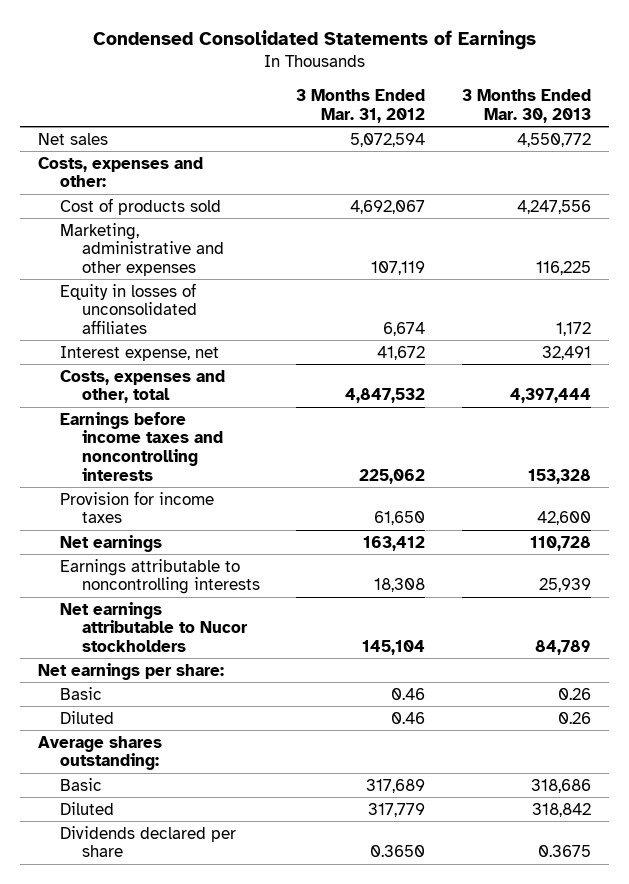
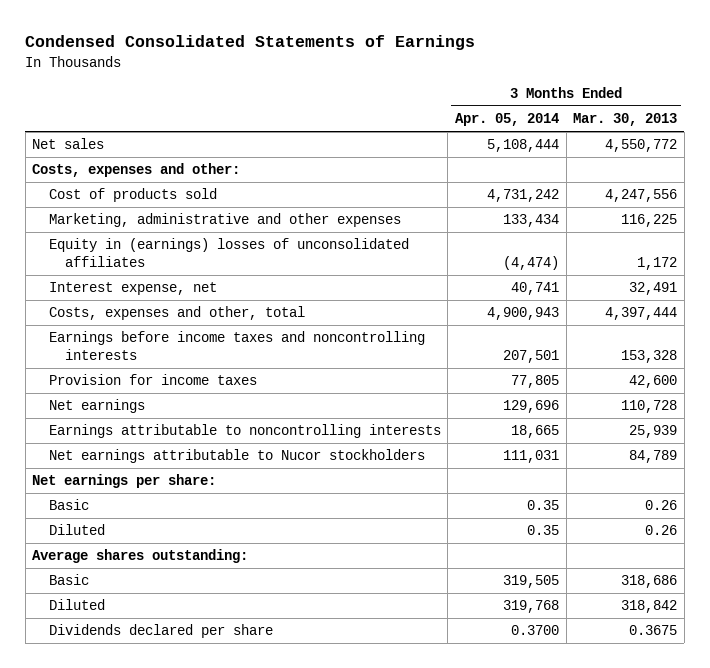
[296,89,426,123] 3 Months Ended Mar. 31, 2012 -> none
none -> [454,113,559,127] Apr. 05, 2014
[59,282,197,335] Equity in losses of unconsolidated affiliates -> [48,238,409,267] Equity in (earnings) losses of unconsolidated affiliates

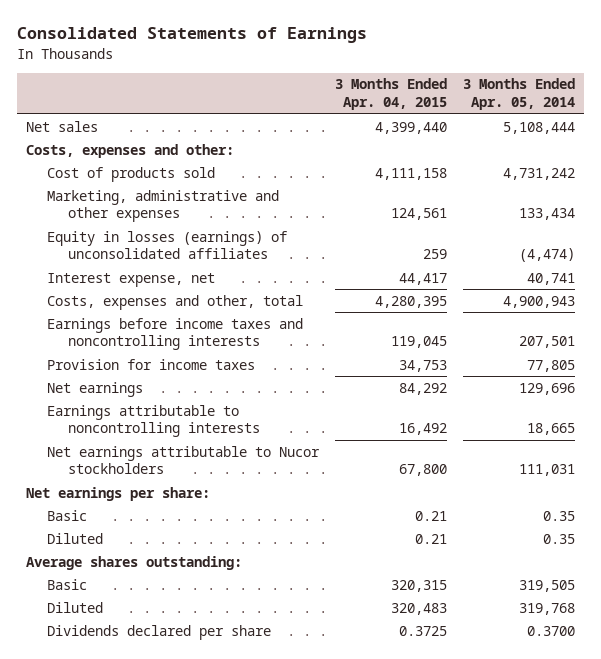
[25,35,476,51] Condensed Consolidated Statements of Earnings -> [17,27,368,44] Consolidated Statements of Earnings
[573,113,678,127] Mar. 30, 2013 -> none
none -> [335,78,448,111] 3 Months Ended Apr. 04, 2015
[48,238,409,267] Equity in (earnings) losses of unconsolidated affiliates -> [46,230,287,260] Equity in losses (earnings) of unconsolidated affiliates

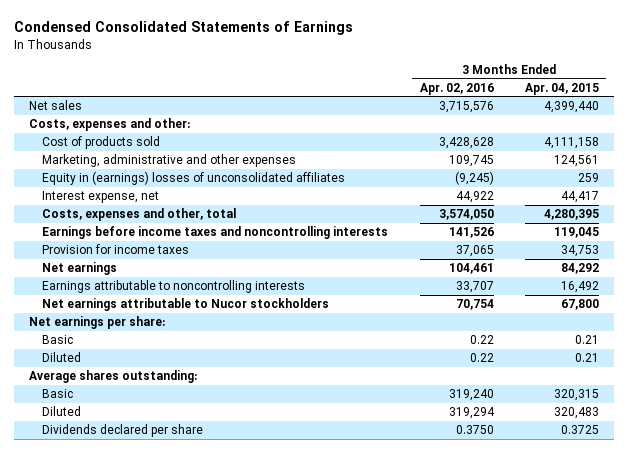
[17,27,368,44] Consolidated Statements of Earnings -> [13,21,353,36] Condensed Consolidated Statements of Earnings
[463,78,576,111] 3 Months Ended Apr. 05, 2014 -> none
none -> [419,82,494,95] Apr. 02, 2016
[46,230,287,260] Equity in losses (earnings) of unconsolidated affiliates -> [42,171,346,186] Equity in (earnings) losses of unconsolidated affiliates

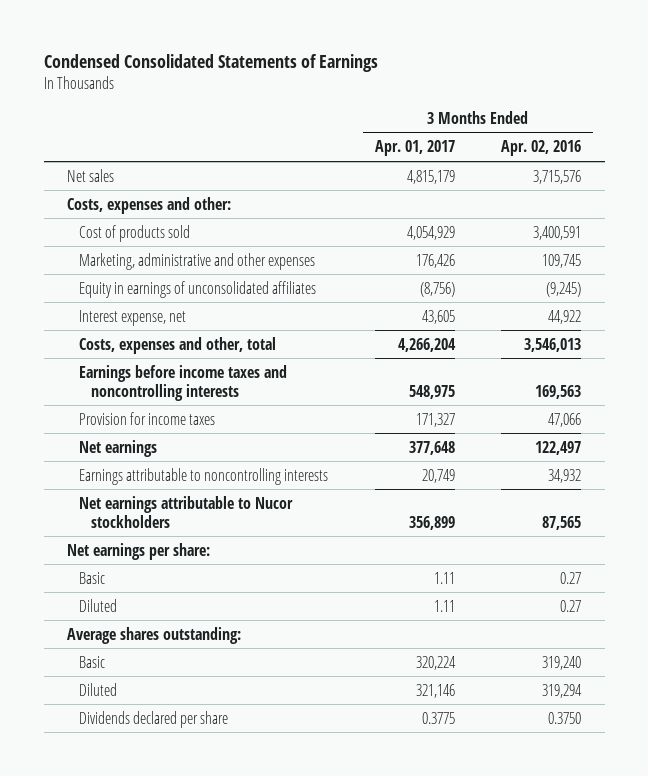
[524,82,599,95] Apr. 04, 2015 -> none
none -> [374,140,455,157] Apr. 01, 2017
[438,137,494,150] 3,428,628 -> [533,225,582,240] 3,400,591
[42,171,346,186] Equity in (earnings) losses of unconsolidated affiliates -> [78,280,316,298] Equity in earnings of unconsolidated affiliates
[438,209,494,221] 3,574,050 -> [524,337,582,352] 3,546,013
[448,227,494,239] 141,526 -> [535,384,582,399] 169,563
[455,245,494,258] 37,065 -> [548,412,582,427] 47,066
[448,263,494,275] 104,461 -> [535,440,582,455] 122,497
[455,281,494,294] 33,707 -> [548,468,582,483] 34,932
[455,299,494,311] 70,754 -> [542,515,582,530] 87,565
[469,335,494,345] 0.22 -> [560,571,582,584] 0.27
[469,353,494,363] 0.22 -> [560,599,582,612] 0.27

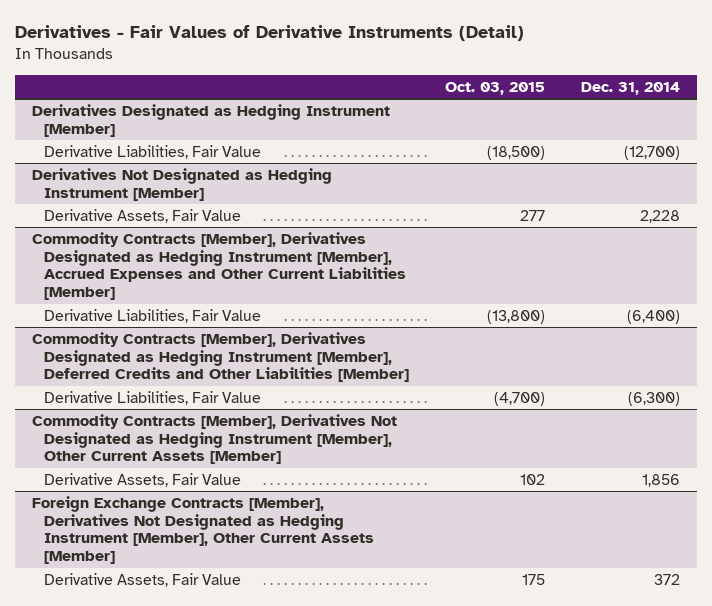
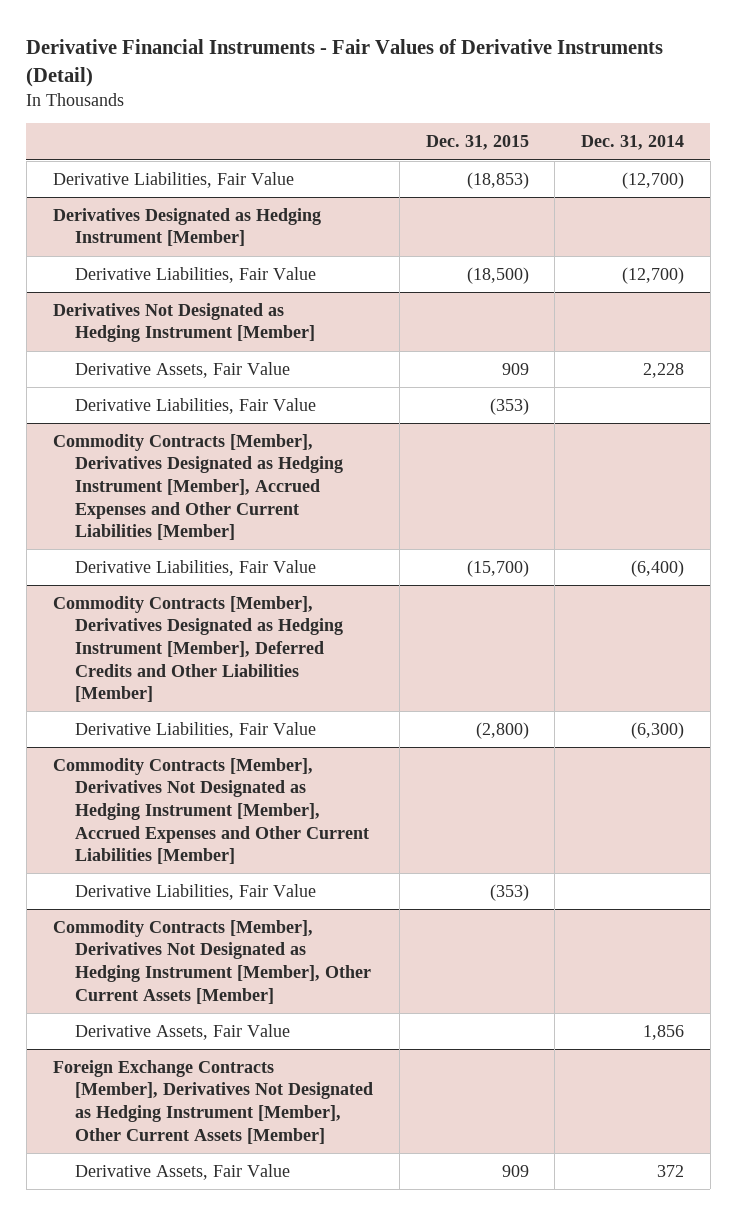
[14,25,524,42] Derivatives - Fair Values of Derivative Instruments (Detail) -> [26,39,664,87] Derivative Financial Instruments - Fair Values of Derivative Instruments (Detail)
[444,81,545,95] Oct. 03, 2015 -> none
none -> [425,135,529,151] Dec. 31, 2015
none -> [52,171,294,188] Derivative Liabilities, Fair Value
none -> [75,397,317,414] Derivative Liabilities, Fair Value
none -> [52,757,370,865] Commodity Contracts [Member], Derivatives Not Designated as Hedging Instrument [Member], Accrued Expenses and Other Current Liabilities [Member]
none -> [75,883,317,900] Derivative Liabilities, Fair Value

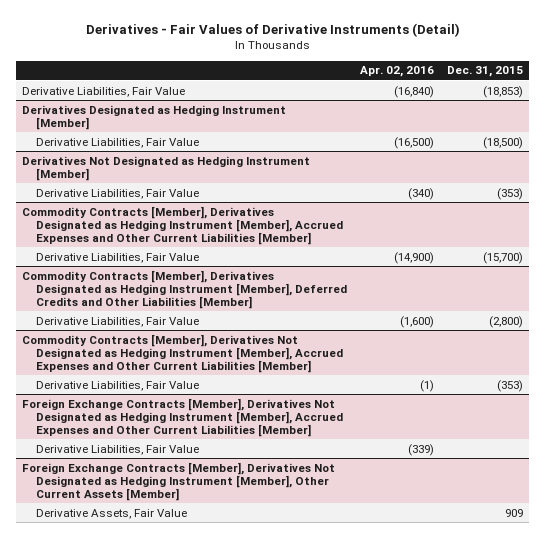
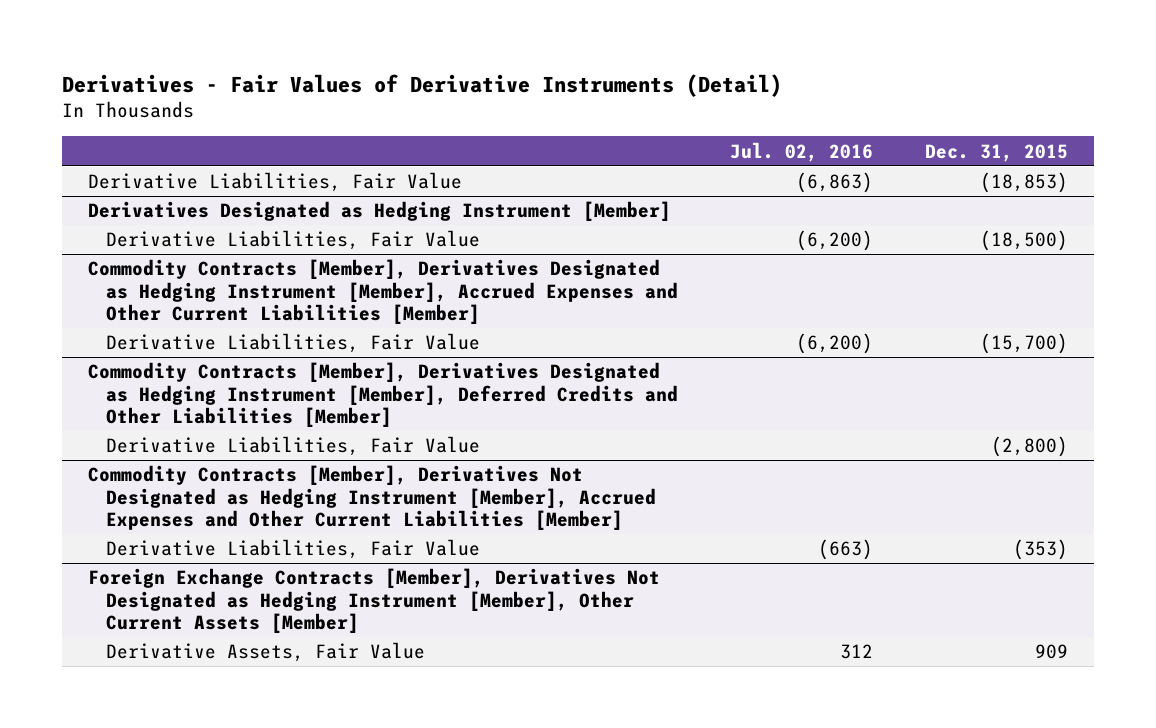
[360,66,435,78] Apr. 02, 2016 -> none
none -> [729,141,873,162] Jul. 02, 2016
[22,155,311,181] Derivatives Not Designated as Hedging Instrument [Member] -> none
[36,188,200,199] Derivative Liabilities, Fair Value -> none
[22,397,344,437] Foreign Exchange Contracts [Member], Derivatives Not Designated as Hedging Instrument [Member], Accrued Expenses and Other Current Liabilities [Member] -> none
[36,444,200,455] Derivative Liabilities, Fair Value -> none

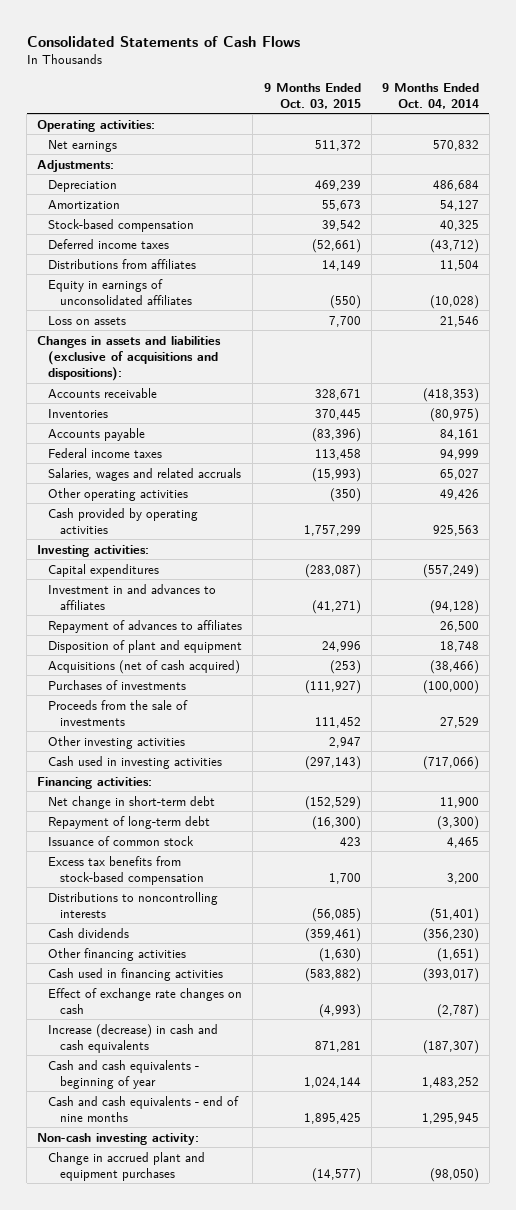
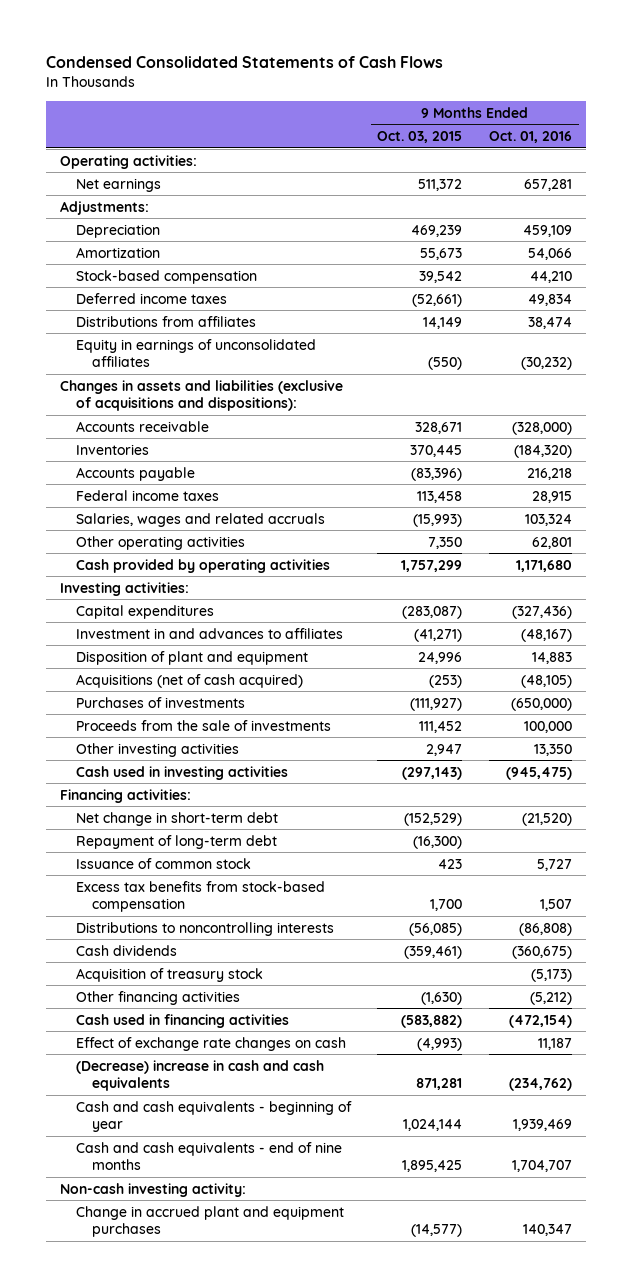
[26,35,300,47] Consolidated Statements of Cash Flows -> [46,56,444,69] Condensed Consolidated Statements of Cash Flows
[381,82,479,109] 9 Months Ended Oct. 04, 2014 -> none
none -> [489,130,573,143] Oct. 01, 2016
[48,315,127,325] Loss on assets -> none
[329,487,361,502] (350) -> [428,536,463,549] 7,350
[48,619,243,633] Repayment of advances to affiliates -> none
none -> [75,967,263,982] Acquisition of treasury stock
[48,1023,219,1053] Increase (decrease) in cash and cash equivalents -> [75,1059,324,1092] (Decrease) increase in cash and cash equivalents

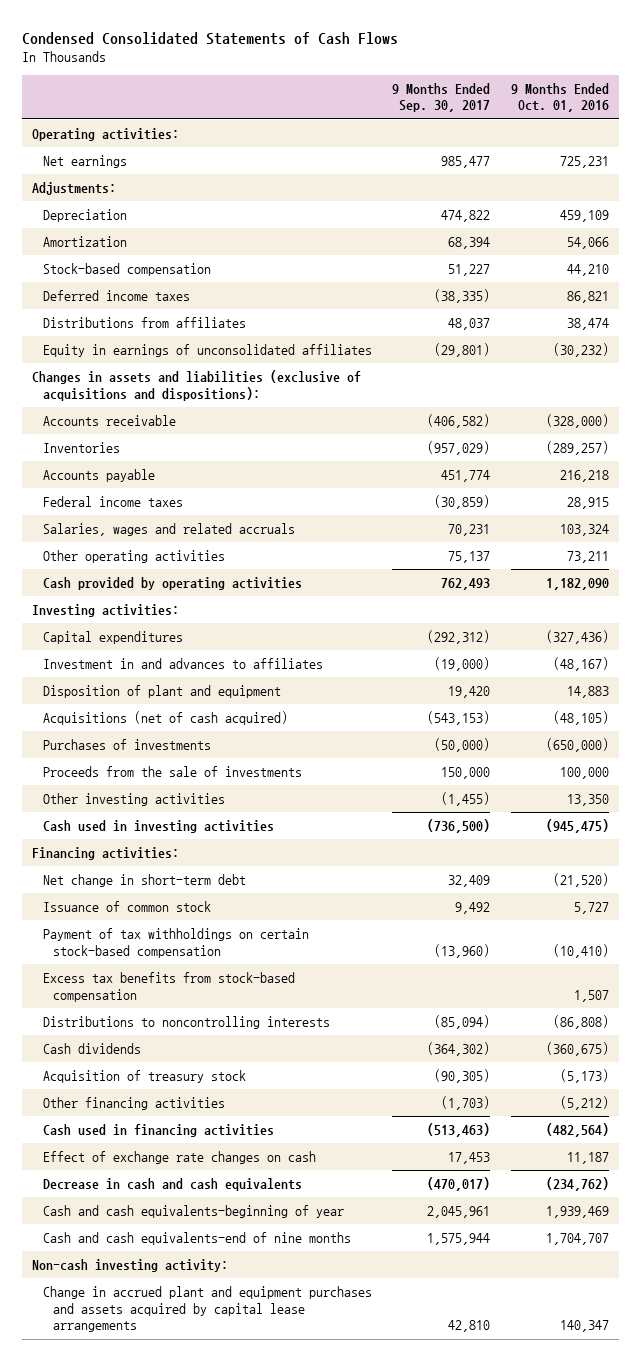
[377,130,463,143] Oct. 03, 2015 -> none
none -> [392,82,491,113] 9 Months Ended Sep. 30, 2017
[524,178,573,191] 657,281 -> [559,155,609,168] 725,231
[528,293,573,306] 49,834 -> [566,290,609,303] 86,821
[514,444,573,458] (184,320) -> [545,440,609,455] (289,257)
[532,536,573,549] 62,801 -> [566,550,609,563] 73,211
[516,559,573,572] 1,171,680 -> [545,577,609,590] 1,182,090
[75,834,277,849] Repayment of long-term debt -> none
none -> [42,927,309,958] Payment of tax withholdings on certain stock-based compensation
[509,1014,573,1028] (472,154) -> [545,1122,609,1137] (482,564)
[75,1059,324,1092] (Decrease) increase in cash and cash equivalents -> [42,1177,302,1191] Decrease in cash and cash equivalents
[75,1100,352,1133] Cash and cash equivalents - beginning of year -> [42,1204,344,1218] Cash and cash equivalents-beginning of year
[75,1141,342,1171] Cash and cash equivalents - end of nine months -> [42,1231,351,1245] Cash and cash equivalents-end of nine months
[75,1205,344,1238] Change in accrued plant and equipment purchases -> [42,1285,372,1333] Change in accrued plant and equipment purchases and assets acquired by capital lease arrangements

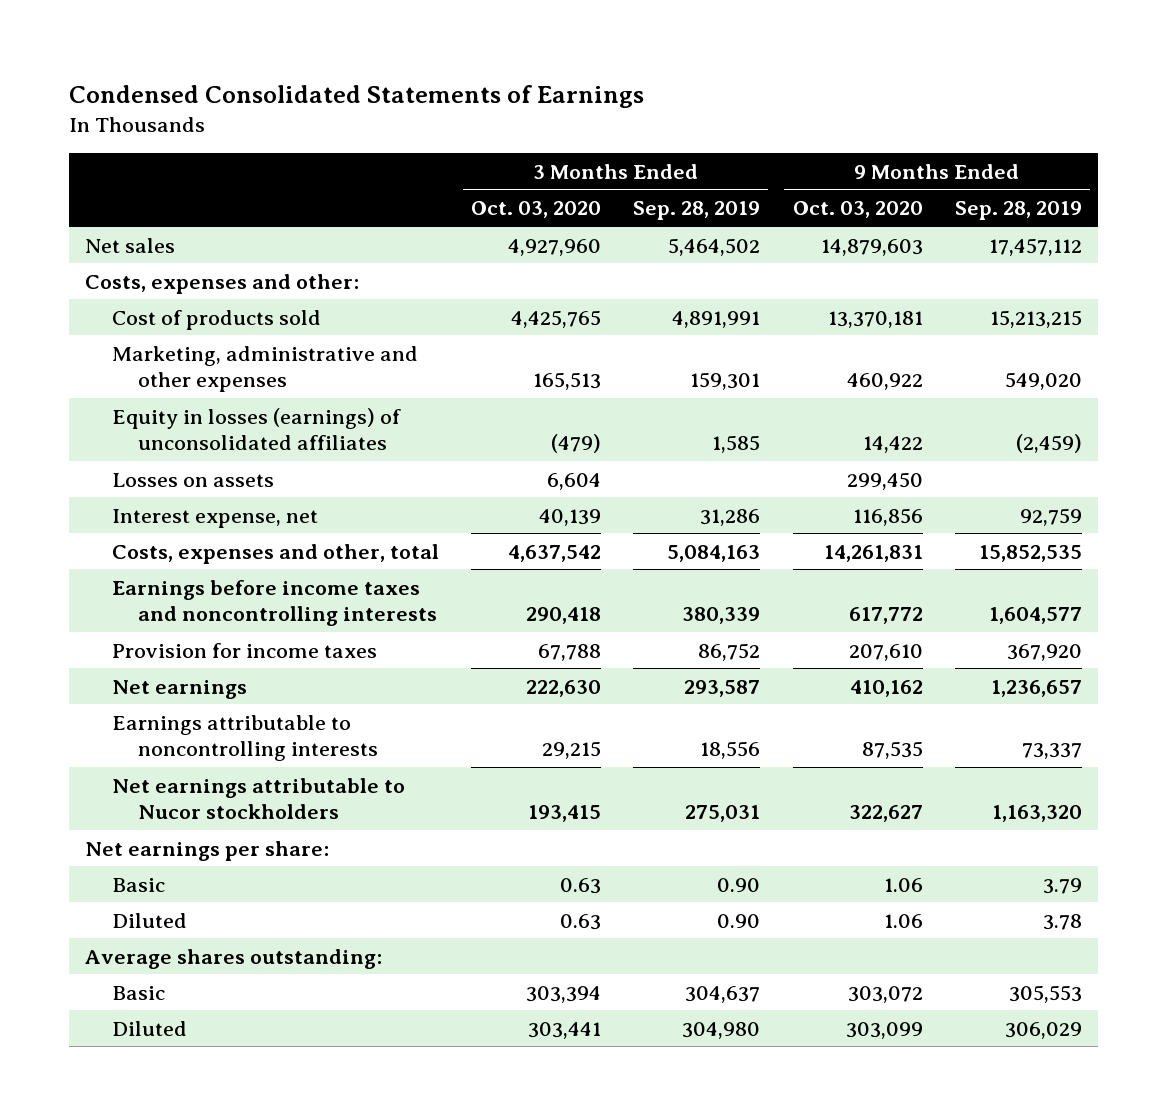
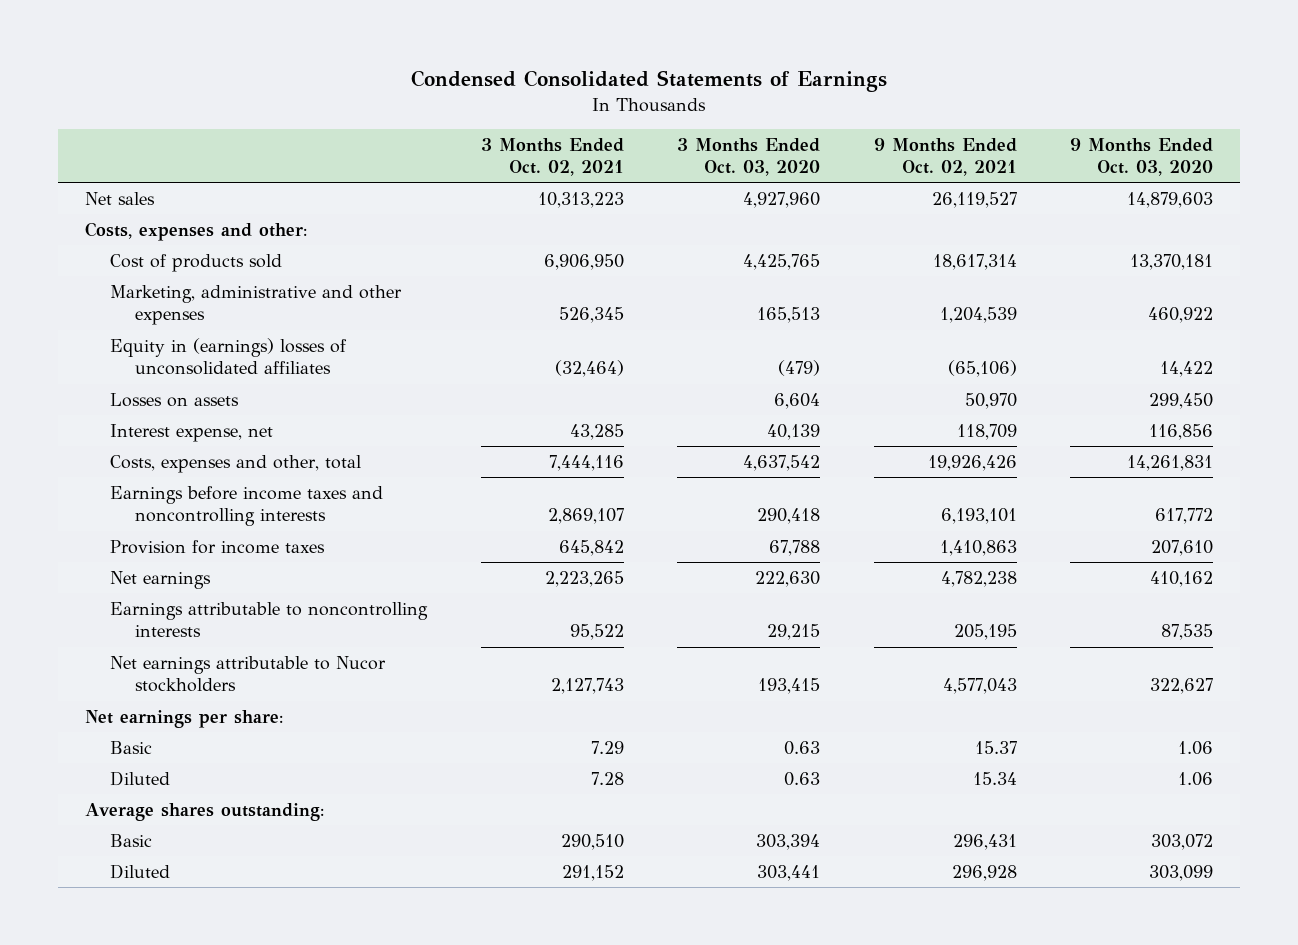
[633,201,761,221] Sep. 28, 2019 -> none
[954,201,1082,221] Sep. 28, 2019 -> none
none -> [480,137,624,177] 3 Months Ended Oct. 02, 2021
none -> [873,137,1017,177] 9 Months Ended Oct. 02, 2021
[111,407,401,451] Equity in losses (earnings) of unconsolidated affiliates -> [110,337,348,376] Equity in (earnings) losses of unconsolidated affiliates

